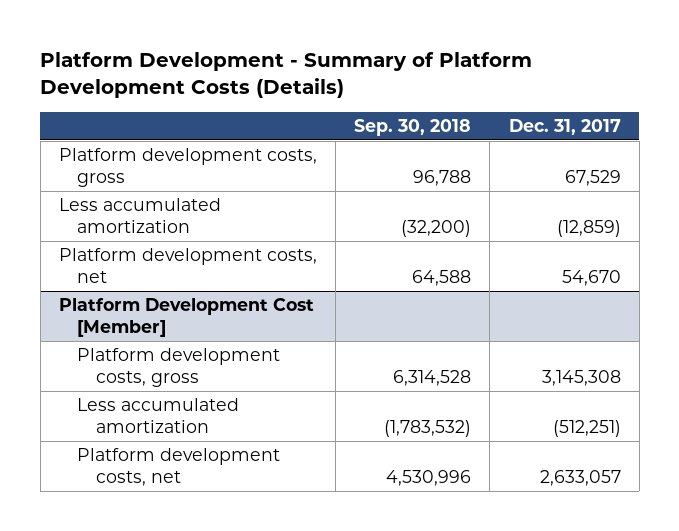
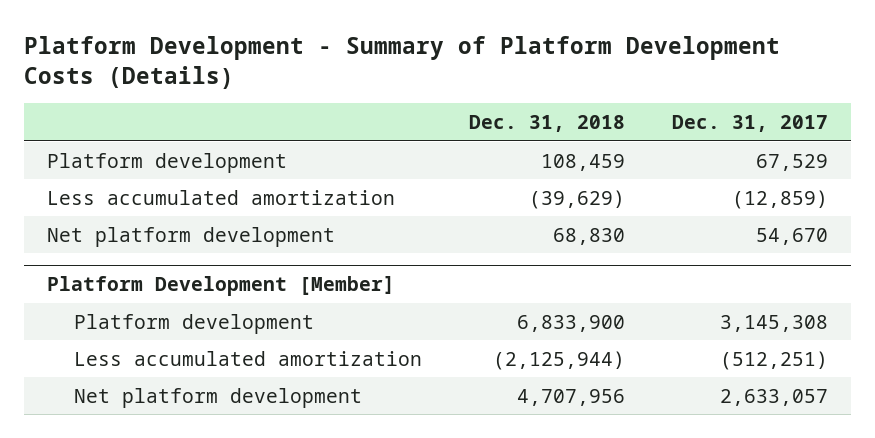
[354,118,472,136] Sep. 30, 2018 -> none
none -> [469,115,626,133] Dec. 31, 2018
[58,148,317,188] Platform development costs, gross -> [46,152,287,173] Platform development
[58,248,317,284] Platform development costs, net -> [46,226,335,247] Net platform development
[58,298,314,338] Platform Development Cost [Member] -> [46,275,395,296] Platform Development [Member]
[77,348,281,388] Platform development costs, gross -> [74,313,315,334] Platform development
[77,448,281,487] Platform development costs, net -> [74,387,363,408] Net platform development

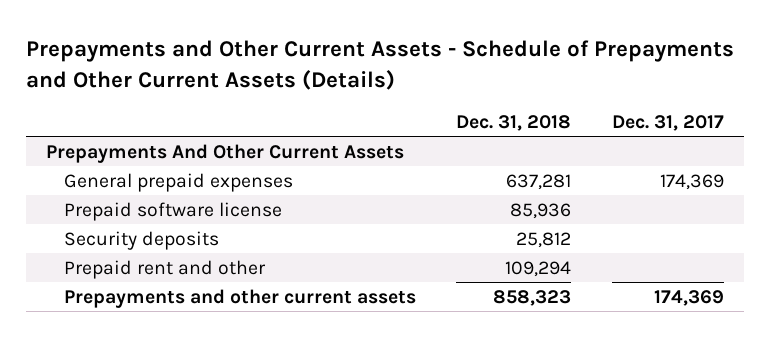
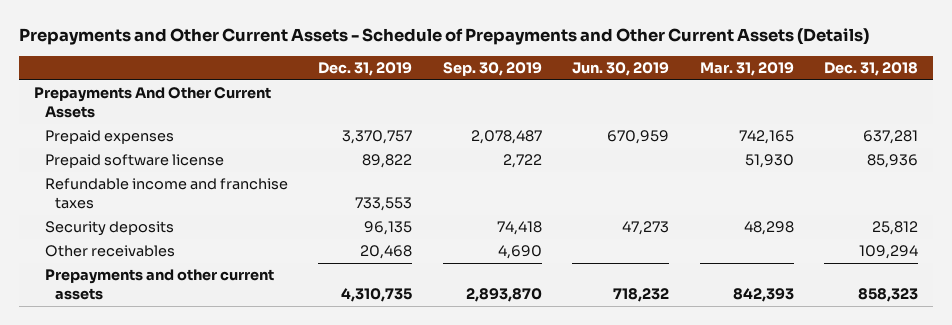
[611,114,724,131] Dec. 31, 2017 -> none
none -> [318,62,413,77] Dec. 31, 2019
none -> [442,62,542,77] Sep. 30, 2019
none -> [572,62,670,77] Jun. 30, 2019
none -> [699,62,794,77] Mar. 31, 2019
[63,172,293,192] General prepaid expenses -> [44,130,174,145] Prepaid expenses
none -> [44,178,288,210] Refundable income and franchise taxes
[63,259,266,279] Prepaid rent and other -> [44,245,175,258] Other receivables

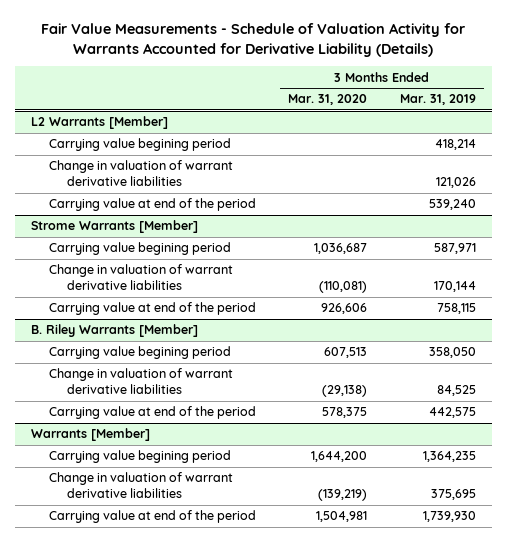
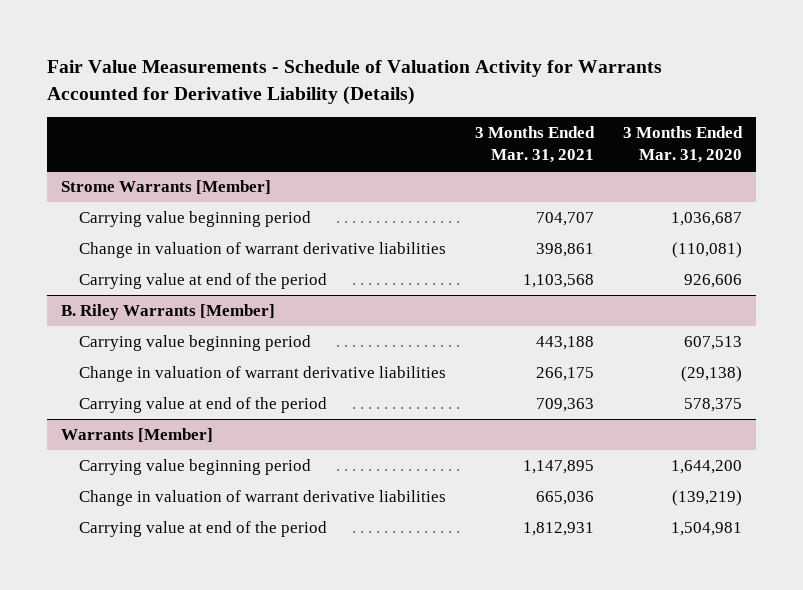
[399,94,476,106] Mar. 31, 2019 -> none
none -> [474,126,595,164] 3 Months Ended Mar. 31, 2021
[30,116,168,130] L2 Warrants [Member] -> none
[49,138,232,152] Carrying value begining period -> none
[49,160,234,187] Change in valuation of warrant derivative liabilities -> none
[49,198,257,212] Carrying value at end of the period -> none
[49,242,232,256] Carrying value begining period -> [78,211,311,228] Carrying value beginning period
[49,346,232,360] Carrying value begining period -> [78,335,311,352] Carrying value beginning period
[49,450,232,464] Carrying value begining period -> [78,459,311,476] Carrying value beginning period

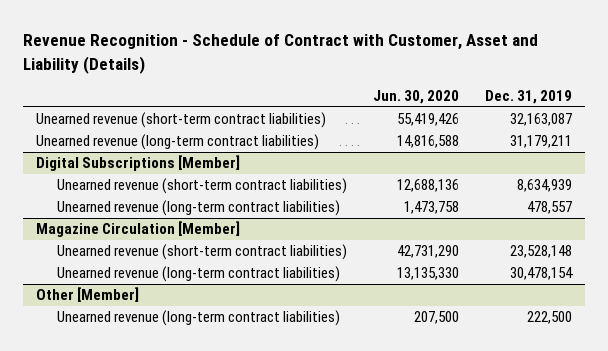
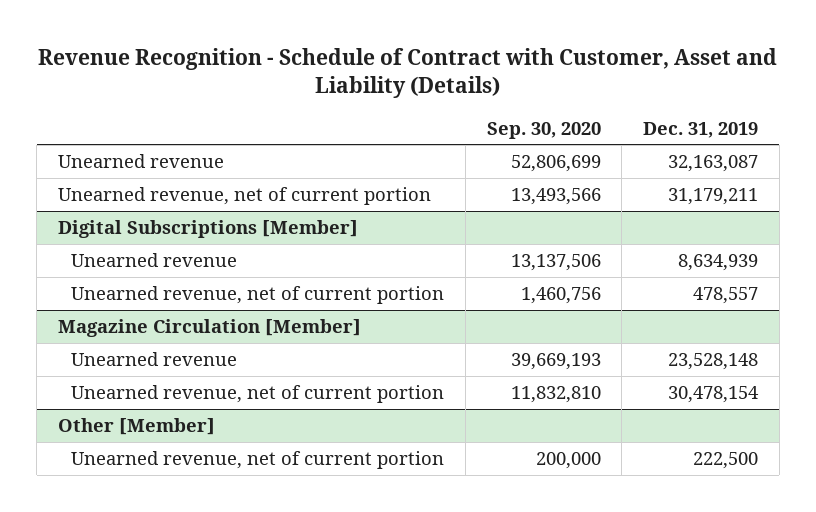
[372,89,459,104] Jun. 30, 2020 -> none
none -> [486,121,601,139] Sep. 30, 2020
[36,112,327,129] Unearned revenue (short-term contract liabilities) -> [57,153,224,168] Unearned revenue
[36,134,320,151] Unearned revenue (long-term contract liabilities) -> [57,186,431,205] Unearned revenue, net of current portion
[56,178,347,195] Unearned revenue (short-term contract liabilities) -> [71,252,238,267] Unearned revenue
[56,200,340,217] Unearned revenue (long-term contract liabilities) -> [71,285,445,304] Unearned revenue, net of current portion
[56,244,347,261] Unearned revenue (short-term contract liabilities) -> [71,351,238,366] Unearned revenue
[56,266,340,283] Unearned revenue (long-term contract liabilities) -> [71,384,445,403] Unearned revenue, net of current portion
[56,310,340,327] Unearned revenue (long-term contract liabilities) -> [71,450,445,469] Unearned revenue, net of current portion

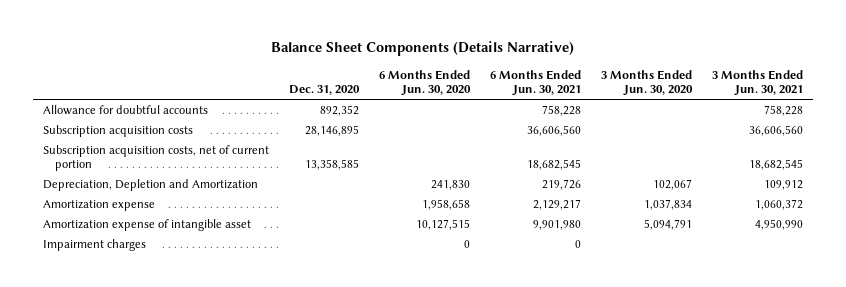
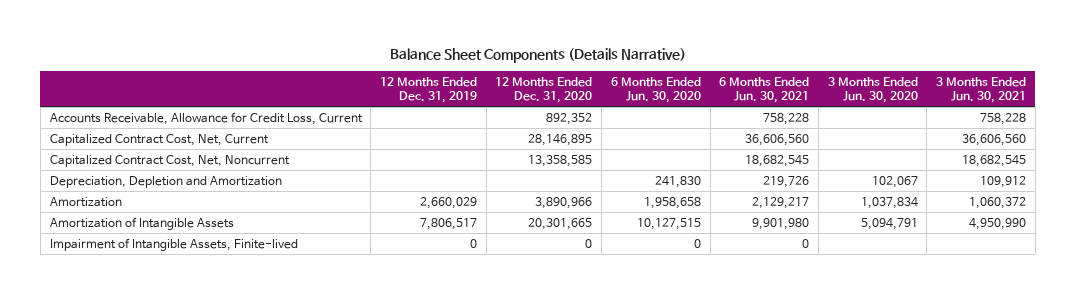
[288,85,360,96] Dec. 31, 2020 -> none
none -> [380,77,478,104] 12 Months Ended Dec. 31, 2019
none -> [495,77,593,104] 12 Months Ended Dec. 31, 2020
[42,104,208,115] Allowance for doubtful accounts -> [49,112,363,126] Accounts Receivable, Allowance for Credit Loss, Current
[42,124,193,137] Subscription acquisition costs -> [49,134,269,147] Capitalized Contract Cost, Net, Current
[42,144,269,172] Subscription acquisition costs, net of current portion -> [49,155,290,168] Capitalized Contract Cost, Net, Noncurrent
[42,199,155,211] Amortization expense -> [49,197,122,208] Amortization
[42,218,251,231] Amortization expense of intangible asset -> [49,217,234,231] Amortization of Intangible Assets
[42,238,146,251] Impairment charges -> [49,238,298,252] Impairment of Intangible Assets, Finite-lived

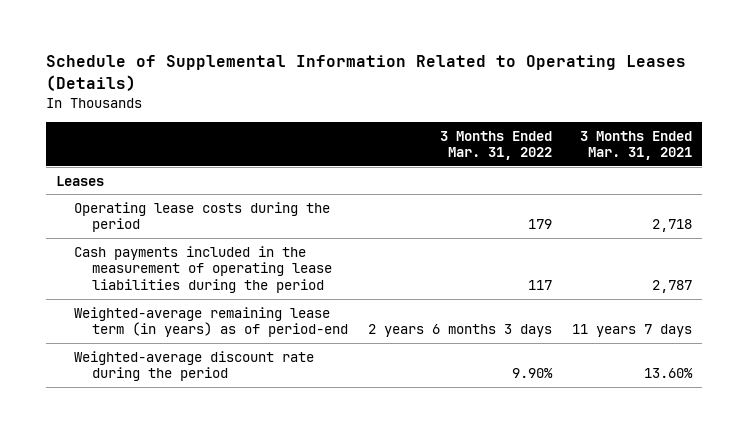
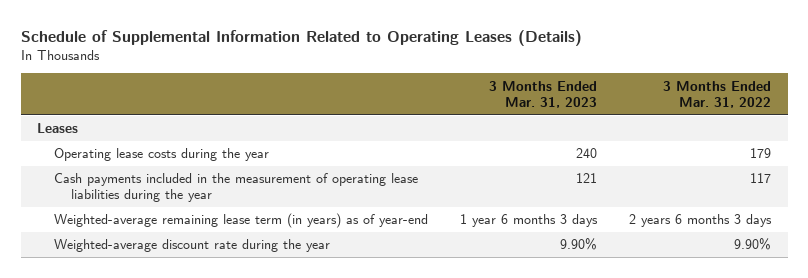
[580,130,693,161] 3 Months Ended Mar. 31, 2021 -> none
none -> [489,80,598,108] 3 Months Ended Mar. 31, 2023
[74,201,331,233] Operating lease costs during the period -> [53,148,269,162] Operating lease costs during the year
[74,245,333,294] Cash payments included in the measurement of operating lease liabilities during the period -> [53,173,418,203] Cash payments included in the measurement of operating lease liabilities during the year
[74,306,349,338] Weighted-average remaining lease term (in years) as of period-end -> [53,213,428,229] Weighted-average remaining lease term (in years) as of year-end
[74,350,315,382] Weighted-average discount rate during the period -> [53,239,330,253] Weighted-average discount rate during the year

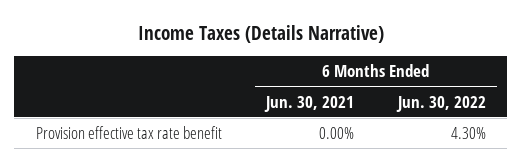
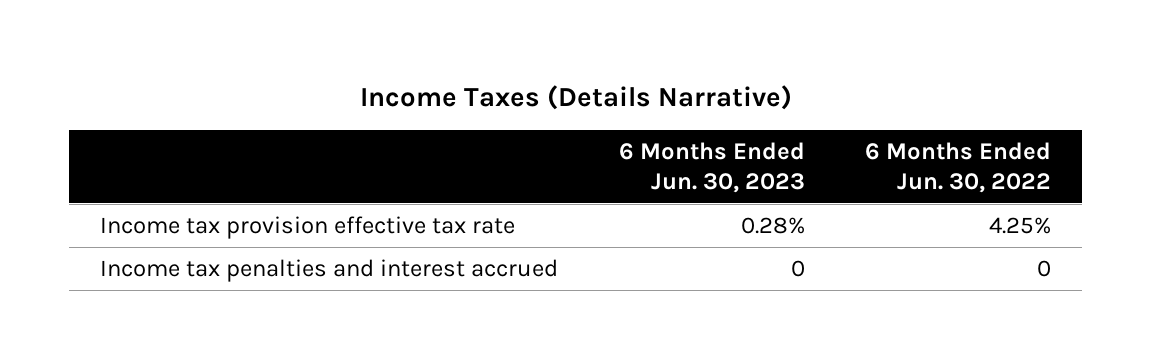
[263,95,354,112] Jun. 30, 2021 -> none
none -> [618,141,805,193] 6 Months Ended Jun. 30, 2023
[36,125,223,139] Provision effective tax rate benefit -> [99,215,515,239] Income tax provision effective tax rate
[450,126,486,139] 4.30% -> [989,216,1052,234] 4.25%
none -> [99,258,558,282] Income tax penalties and interest accrued

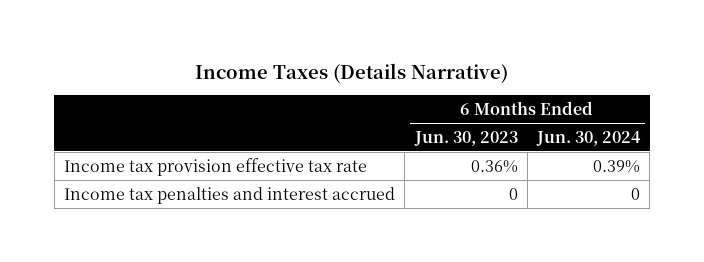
[865,141,1052,193] 6 Months Ended Jun. 30, 2022 -> none
none -> [536,130,642,146] Jun. 30, 2024
[740,216,805,234] 0.28% -> [470,159,518,173] 0.36%

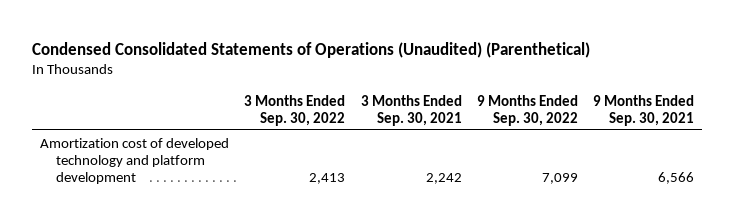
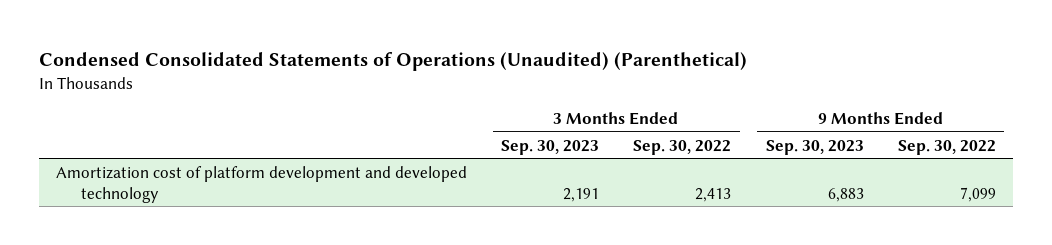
[360,94,462,126] 3 Months Ended Sep. 30, 2021 -> none
[593,94,695,126] 9 Months Ended Sep. 30, 2021 -> none
none -> [501,139,600,155] Sep. 30, 2023
none -> [765,139,864,155] Sep. 30, 2023
[39,137,229,184] Amortization cost of developed technology and platform development -> [55,165,467,203] Amortization cost of platform development and developed technology

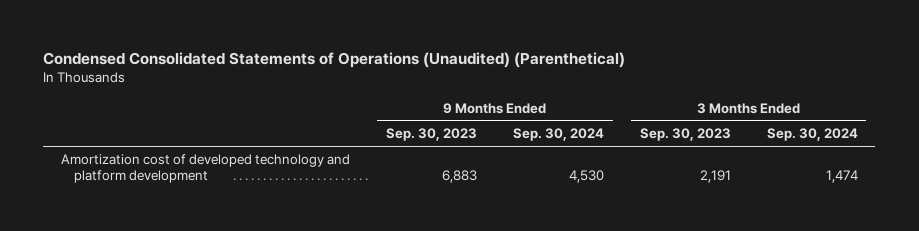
[633,139,732,155] Sep. 30, 2022 -> none
[897,139,996,155] Sep. 30, 2022 -> none
none -> [512,128,604,142] Sep. 30, 2024
none -> [766,128,858,142] Sep. 30, 2024
[55,165,467,203] Amortization cost of platform development and developed technology -> [60,154,350,184] Amortization cost of developed technology and platform development

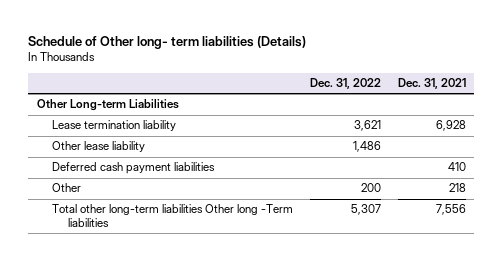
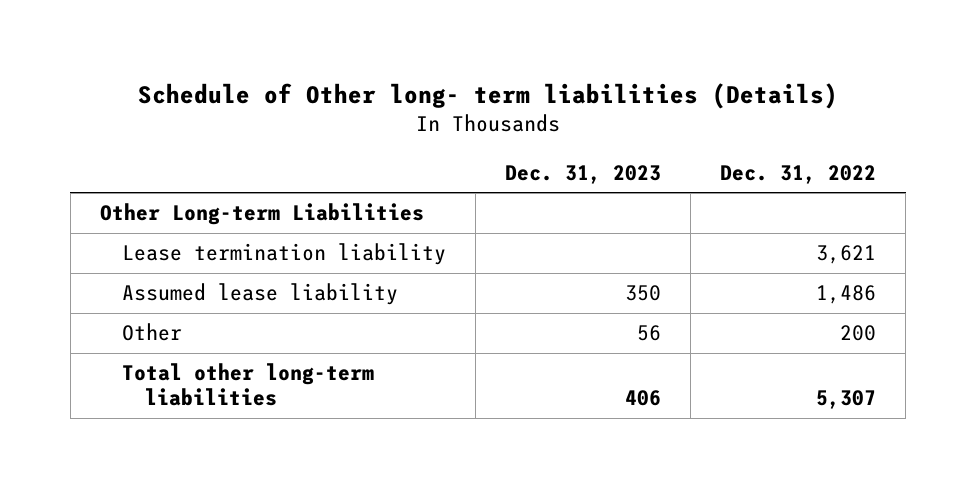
[397,77,466,89] Dec. 31, 2021 -> none
none -> [505,164,662,184] Dec. 31, 2023
[52,162,216,175] Deferred cash payment liabilities -> none
[52,141,146,153] Other lease liability -> [122,283,399,306] Assumed lease liability
[52,204,294,228] Total other long-term liabilities Other long -Term liabilities -> [122,363,375,406] Total other long-term liabilities

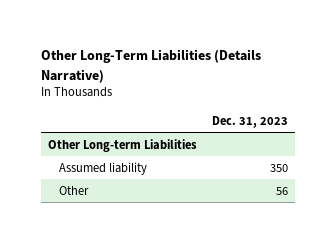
[138,82,839,109] Schedule of Other long- term liabilities (Details) -> [41,49,262,83] Other Long-Term Liabilities (Details Narrative)
[720,164,877,184] Dec. 31, 2022 -> none
[122,243,447,266] Lease termination liability -> none
[122,283,399,306] Assumed lease liability -> [58,161,147,175] Assumed liability
[122,363,375,406] Total other long-term liabilities -> none

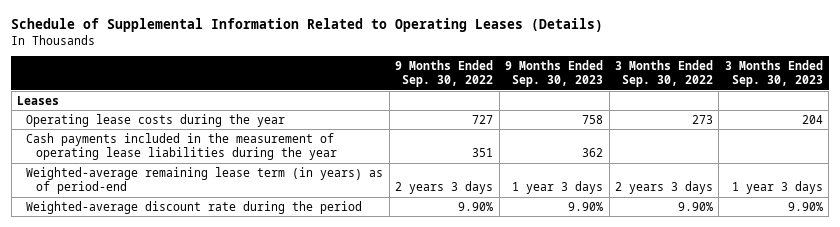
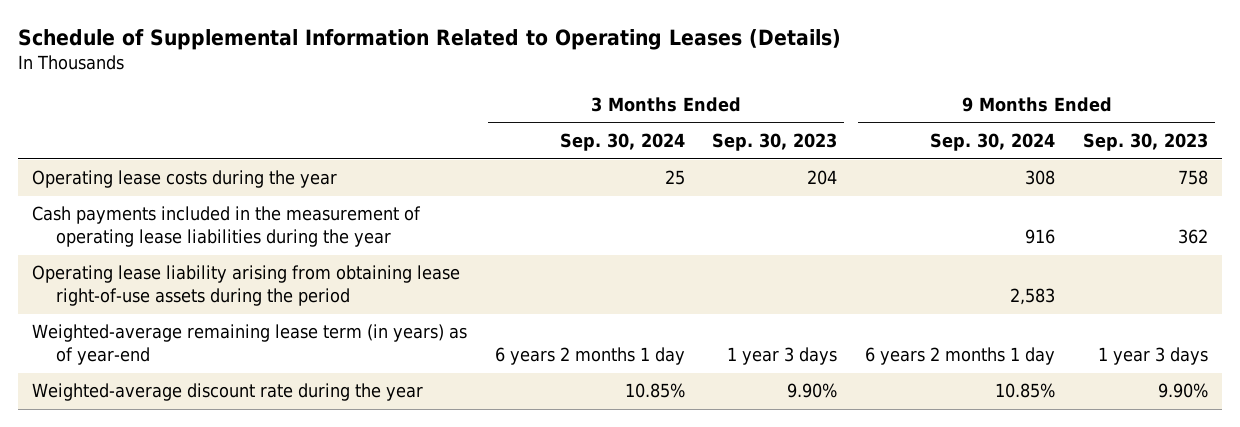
[395,59,494,88] 9 Months Ended Sep. 30, 2022 -> none
[615,59,714,88] 3 Months Ended Sep. 30, 2022 -> none
none -> [559,133,685,152] Sep. 30, 2024
none -> [930,133,1056,152] Sep. 30, 2024
[17,95,60,105] Leases -> none
none -> [31,265,460,306] Operating lease liability arising from obtaining lease right-of-use assets during the period
[26,166,384,195] Weighted-average remaining lease term (in years) as of period-end -> [31,324,467,365] Weighted-average remaining lease term (in years) as of year-end
[26,200,363,214] Weighted-average discount rate during the period -> [31,383,423,402] Weighted-average discount rate during the year

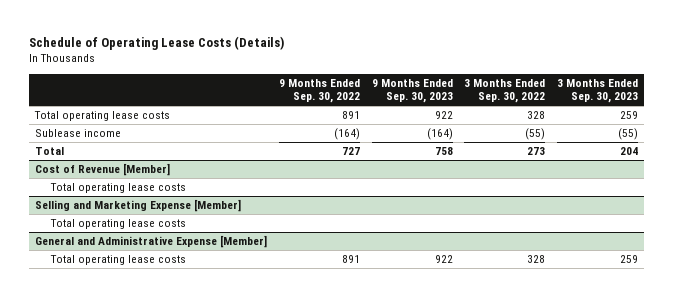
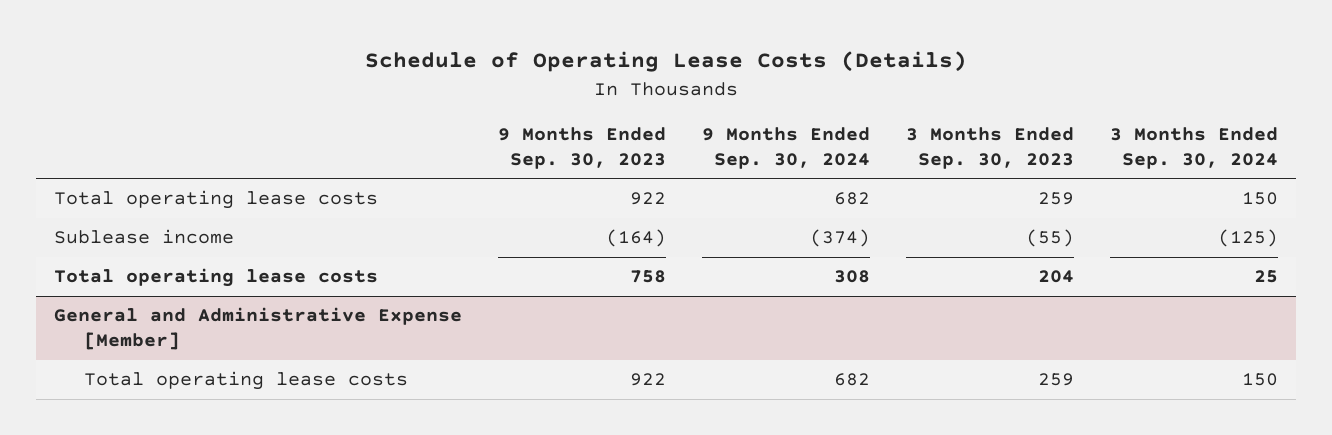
[278,78,360,104] 9 Months Ended Sep. 30, 2022 -> none
[464,78,546,104] 3 Months Ended Sep. 30, 2022 -> none
none -> [702,126,871,170] 9 Months Ended Sep. 30, 2024
none -> [1110,126,1279,170] 3 Months Ended Sep. 30, 2024
[34,162,170,176] Cost of Revenue [Member] -> none
[50,182,187,193] Total operating lease costs -> none
[34,198,241,212] Selling and Marketing Expense [Member] -> none
[50,218,187,229] Total operating lease costs -> none
[34,146,64,155] Total -> [54,268,379,288] Total operating lease costs

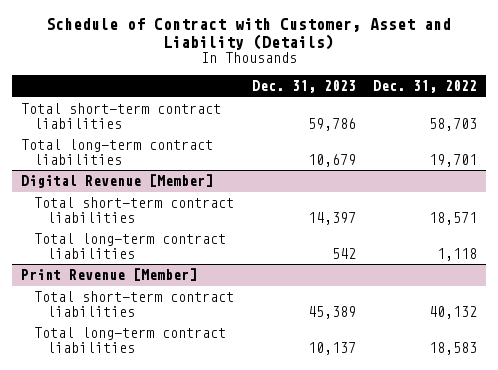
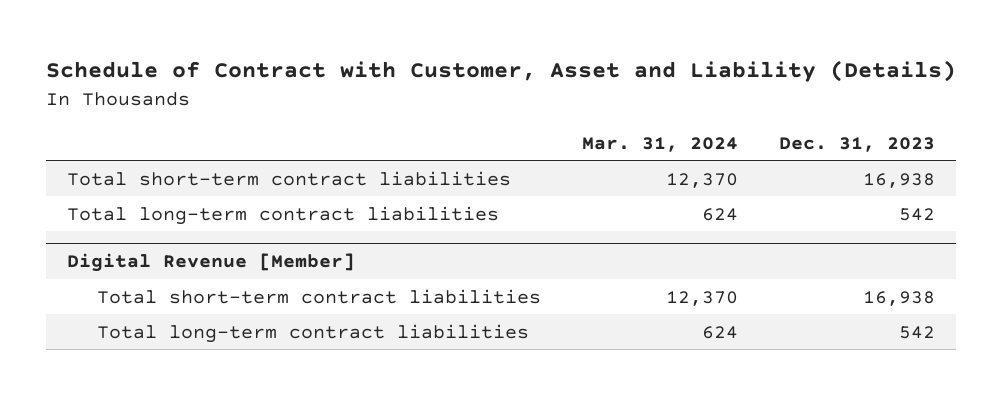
[373,79,478,93] Dec. 31, 2022 -> none
none -> [581,136,738,152] Mar. 31, 2024
[307,117,356,131] 59,786 -> [863,172,936,188] 16,938
[307,153,356,167] 10,679 -> [899,207,936,221] 542
[307,211,356,225] 14,397 -> [863,290,936,306] 16,938
[20,268,197,282] Print Revenue [Member] -> none
[34,291,235,317] Total short-term contract liabilities -> none
[34,327,227,353] Total long-term contract liabilities -> none

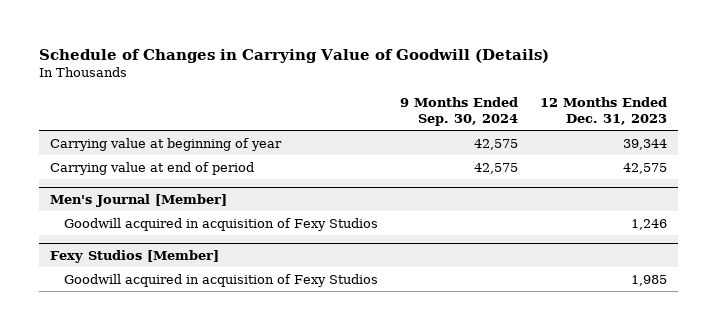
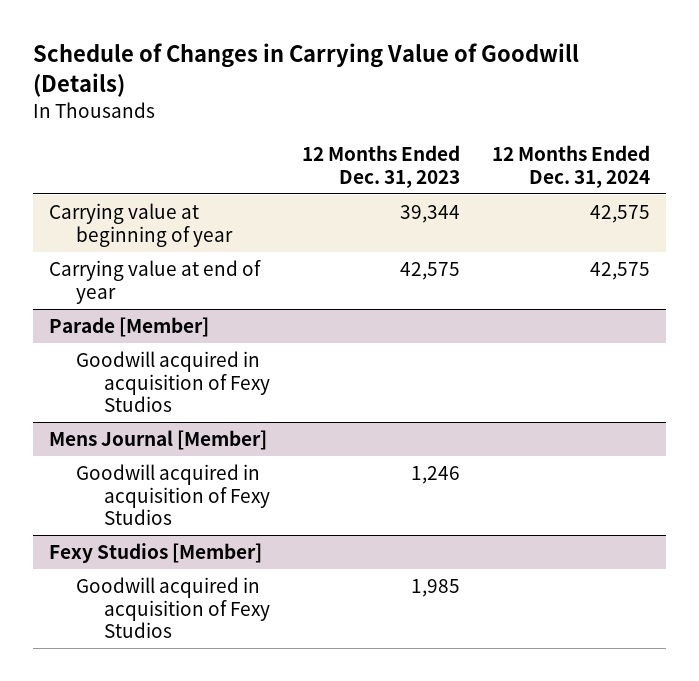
[399,97,518,127] 9 Months Ended Sep. 30, 2024 -> none
none -> [492,145,651,188] 12 Months Ended Dec. 31, 2024
[50,161,255,175] Carrying value at end of period -> [48,259,261,304] Carrying value at end of year
none -> [48,316,209,337] Parade [Member]
none -> [76,350,271,413] Goodwill acquired in acquisition of Fexy Studios
[50,193,228,207] Men's Journal [Member] -> [48,429,267,450] Mens Journal [Member]

